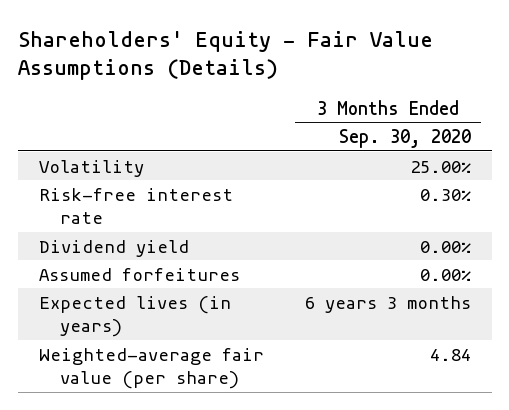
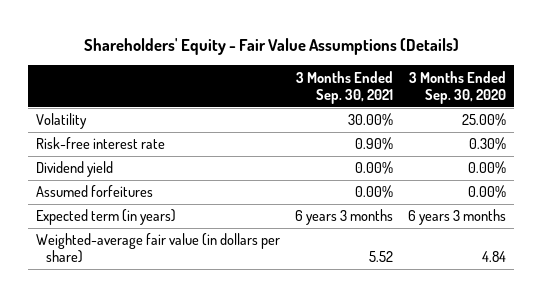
none -> [295,70,393,104] 3 Months Ended Sep. 30, 2021
[38,295,231,338] Expected lives (in years) -> [35,209,176,226] Expected term (in years)
[38,347,264,390] Weighted-average fair value (per share) -> [35,233,280,264] Weighted-average fair value (in dollars per share)

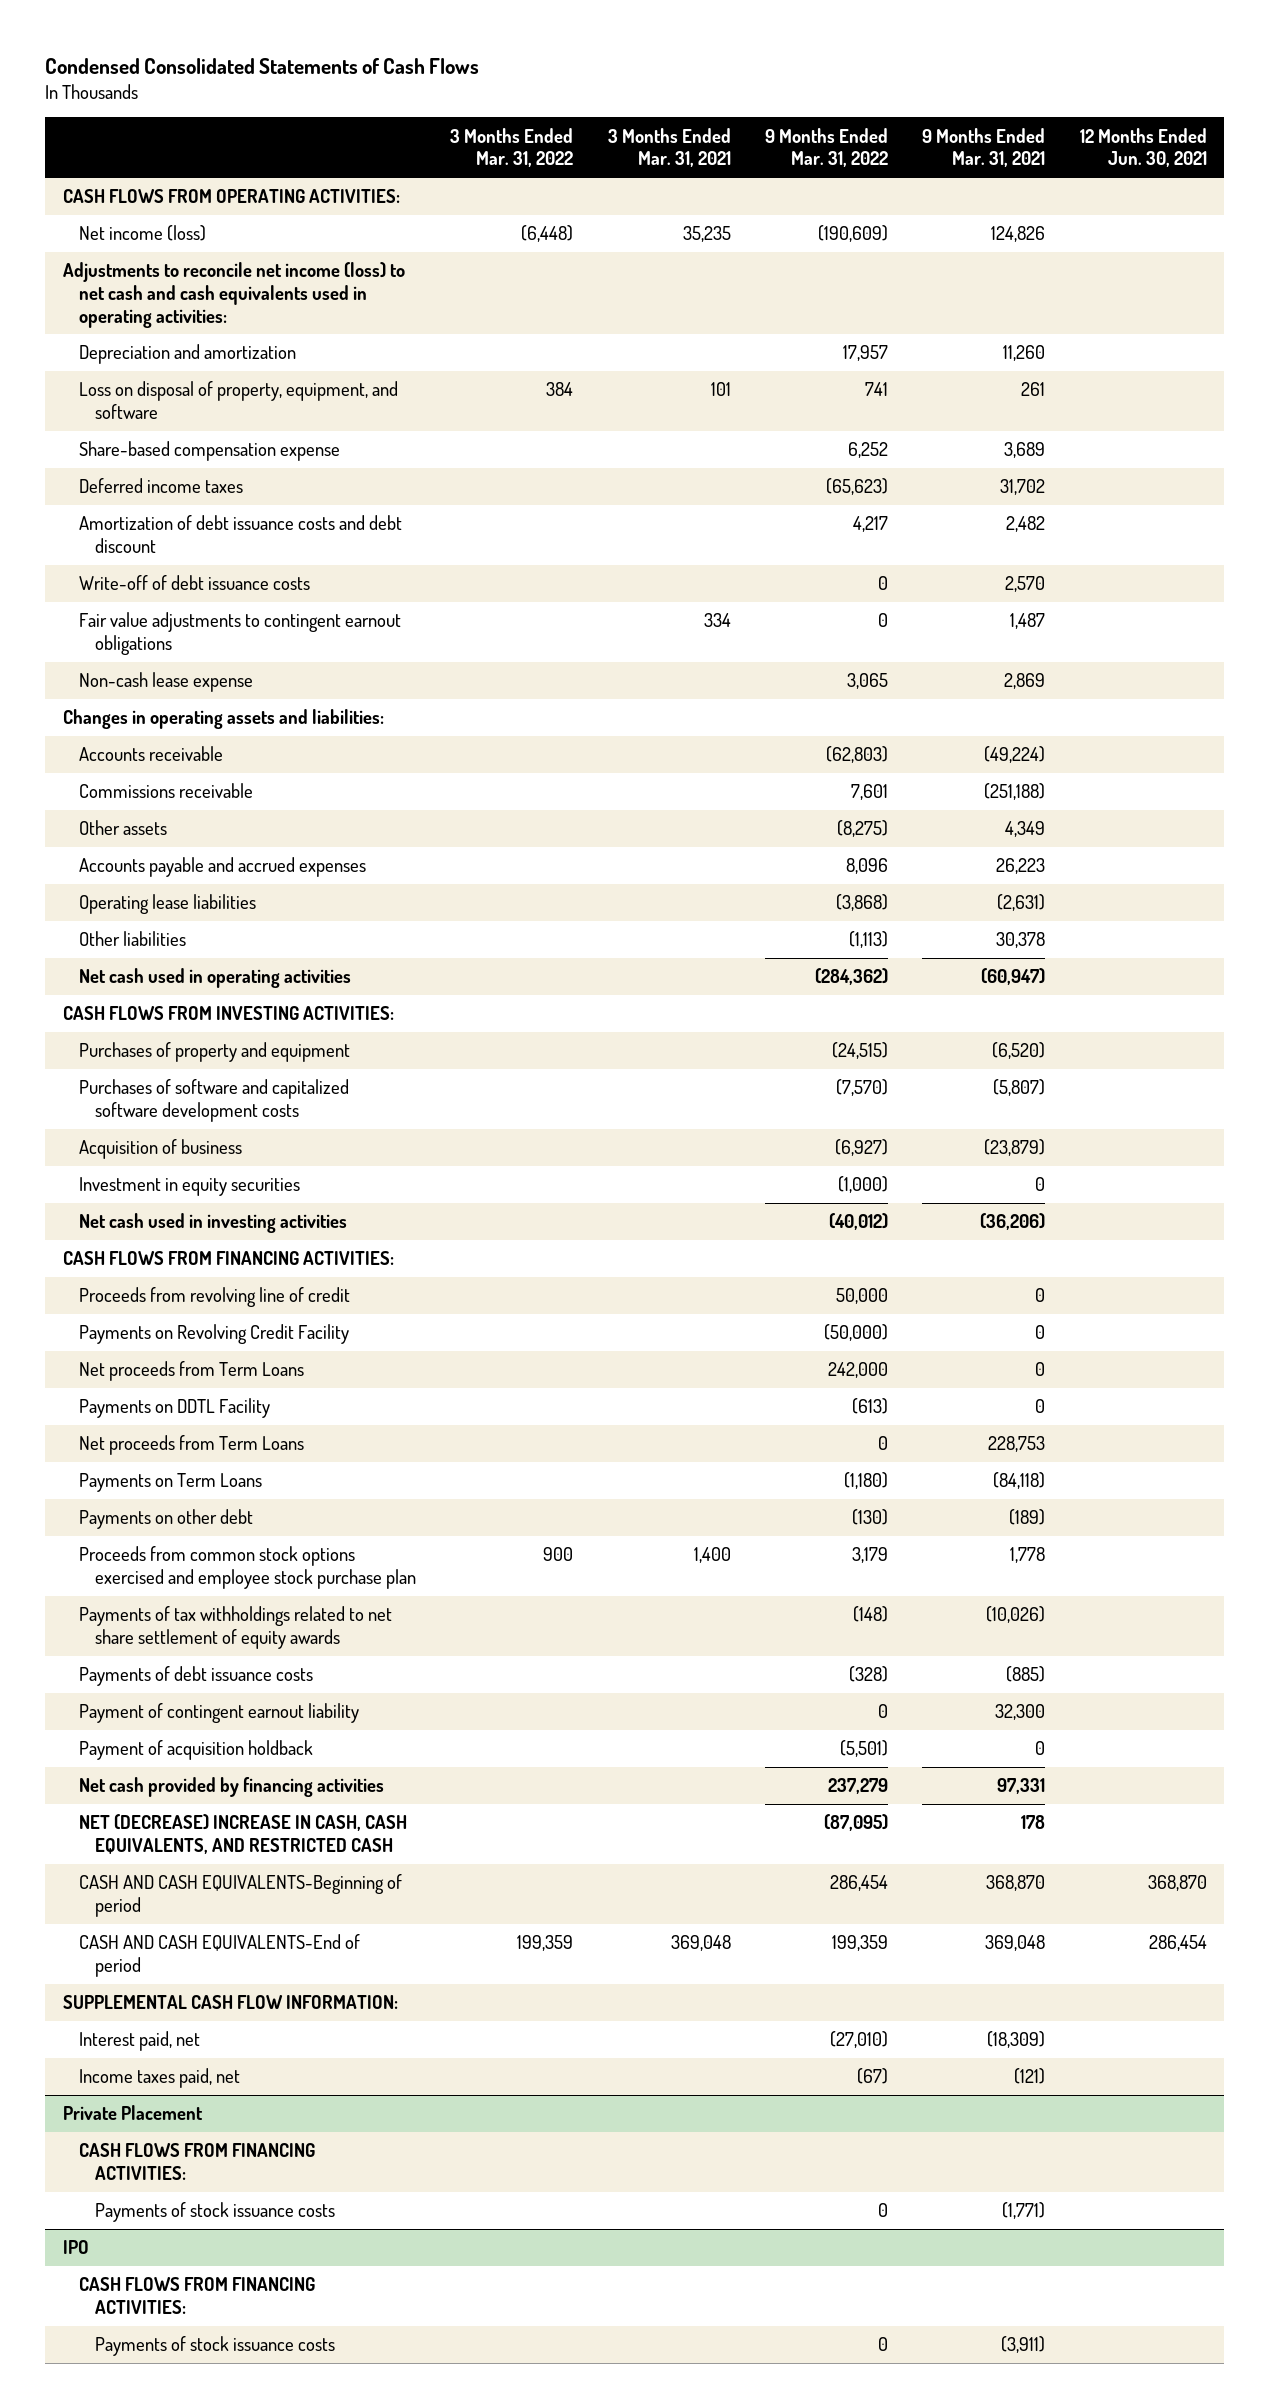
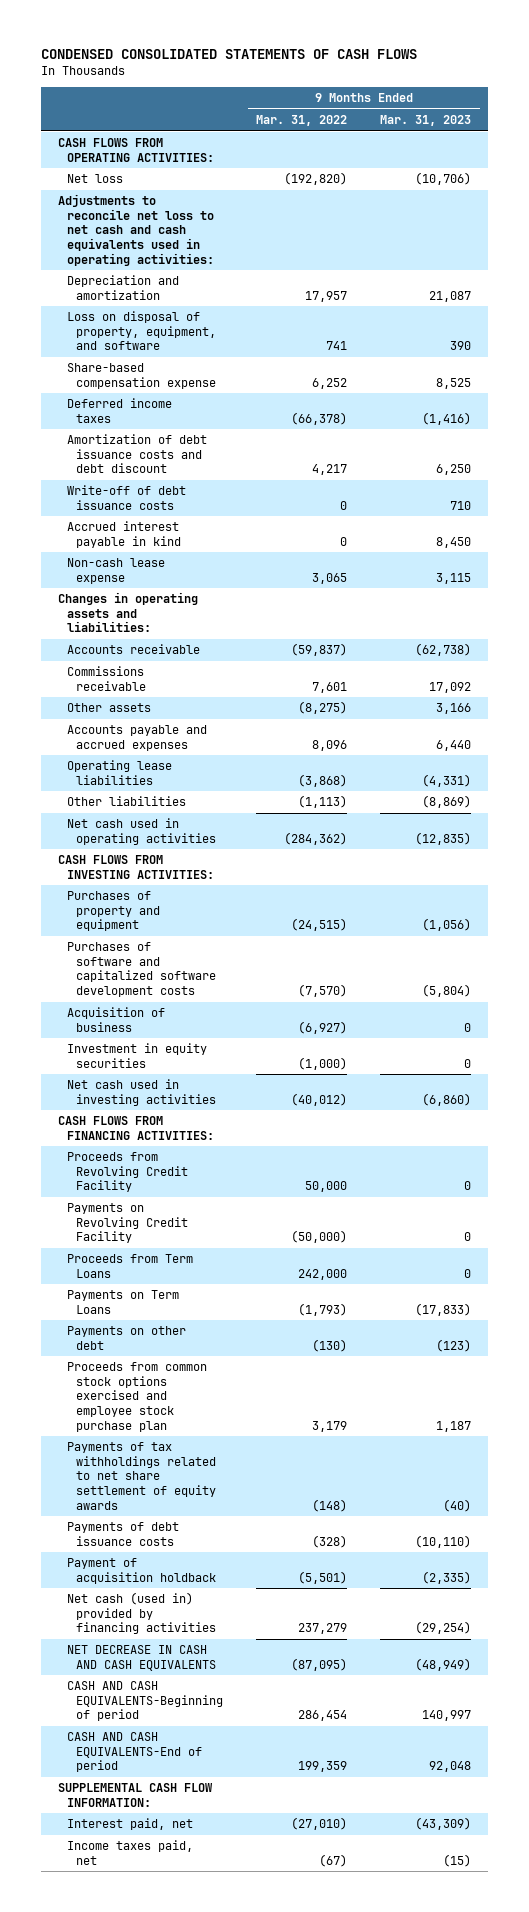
[45,58,480,75] Condensed Consolidated Statements of Cash Flows -> [40,49,417,60] CONDENSED CONSOLIDATED STATEMENTS OF CASH FLOWS
[450,127,574,168] 3 Months Ended Mar. 31, 2022 -> none
[607,127,731,168] 3 Months Ended Mar. 31, 2021 -> none
[922,127,1046,168] 9 Months Ended Mar. 31, 2021 -> none
[1079,127,1207,168] 12 Months Ended Jun. 30, 2021 -> none
none -> [380,114,472,126] Mar. 31, 2023
[78,225,206,242] Net income (loss) -> [66,174,123,184] Net loss
[818,225,889,243] (190,609) -> [284,172,348,186] (192,820)
[62,262,405,328] Adjustments to reconcile net income (loss) to net cash and cash equivalents used in operating activities: -> [57,194,214,266] Adjustments to reconcile net loss to net cash and cash equivalents used in operating activities:
[826,478,889,496] (65,623) -> [291,411,348,425] (66,378)
[78,612,401,655] Fair value adjustments to contingent earnout obligations -> none
none -> [66,521,181,548] Accrued interest payable in kind
[826,746,889,764] (62,803) -> [291,643,348,657] (59,837)
[78,1287,350,1308] Proceeds from revolving line of credit -> [66,1152,188,1193] Proceeds from Revolving Credit Facility
[78,1398,270,1419] Payments on DDTL Facility -> none
[78,1435,304,1456] Net proceeds from Term Loans -> none
[78,1361,304,1382] Net proceeds from Term Loans -> [66,1254,193,1278] Proceeds from Term Loans
[844,1472,889,1490] (1,180) -> [298,1302,348,1316] (1,793)
[78,1703,359,1724] Payment of contingent earnout liability -> none
[78,1777,384,1798] Net cash provided by financing activities -> [66,1592,216,1635] Net cash (used in) provided by financing activities
[78,1814,407,1854] NET (DECREASE) INCREASE IN CASH, CASH EQUIVALENTS, AND RESTRICTED CASH -> [66,1645,216,1671] NET DECREASE IN CASH AND CASH EQUIVALENTS
[62,2105,203,2121] Private Placement -> none
[78,2143,315,2180] CASH FLOWS FROM FINANCING ACTIVITIES: -> none
[94,2202,335,2223] Payments of stock issuance costs -> none
[62,2240,89,2255] IPO -> none
[78,2277,315,2314] CASH FLOWS FROM FINANCING ACTIVITIES: -> none
[94,2336,335,2357] Payments of stock issuance costs -> none

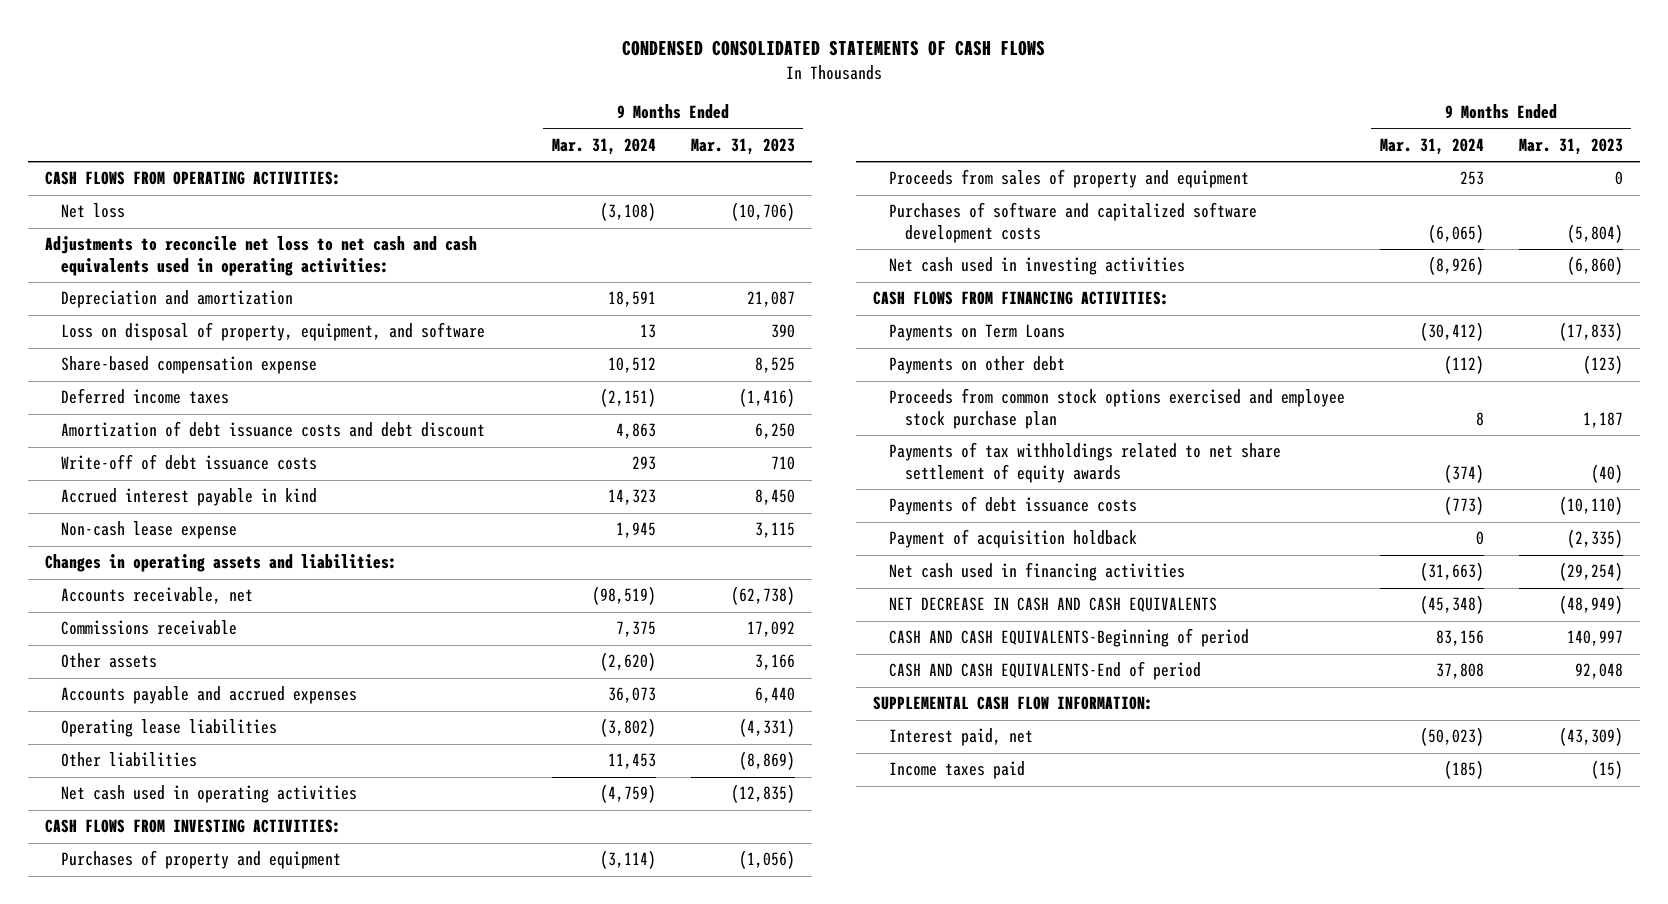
[256,114,348,126] Mar. 31, 2022 -> none
none -> [551,138,656,156] Mar. 31, 2024
[66,644,200,655] Accounts receivable -> [61,587,254,605] Accounts receivable, net
none -> [889,169,1250,189] Proceeds from sales of property and equipment
[66,1007,165,1032] Acquisition of business -> none
[66,1043,207,1068] Investment in equity securities -> none
[66,1152,188,1193] Proceeds from Revolving Credit Facility -> none
[66,1203,188,1244] Payments on Revolving Credit Facility -> none
[66,1254,193,1278] Proceeds from Term Loans -> none
[66,1592,216,1635] Net cash (used in) provided by financing activities -> [889,562,1186,582] Net cash used in financing activities
[66,1840,193,1865] Income taxes paid, net -> [889,761,1026,780] Income taxes paid

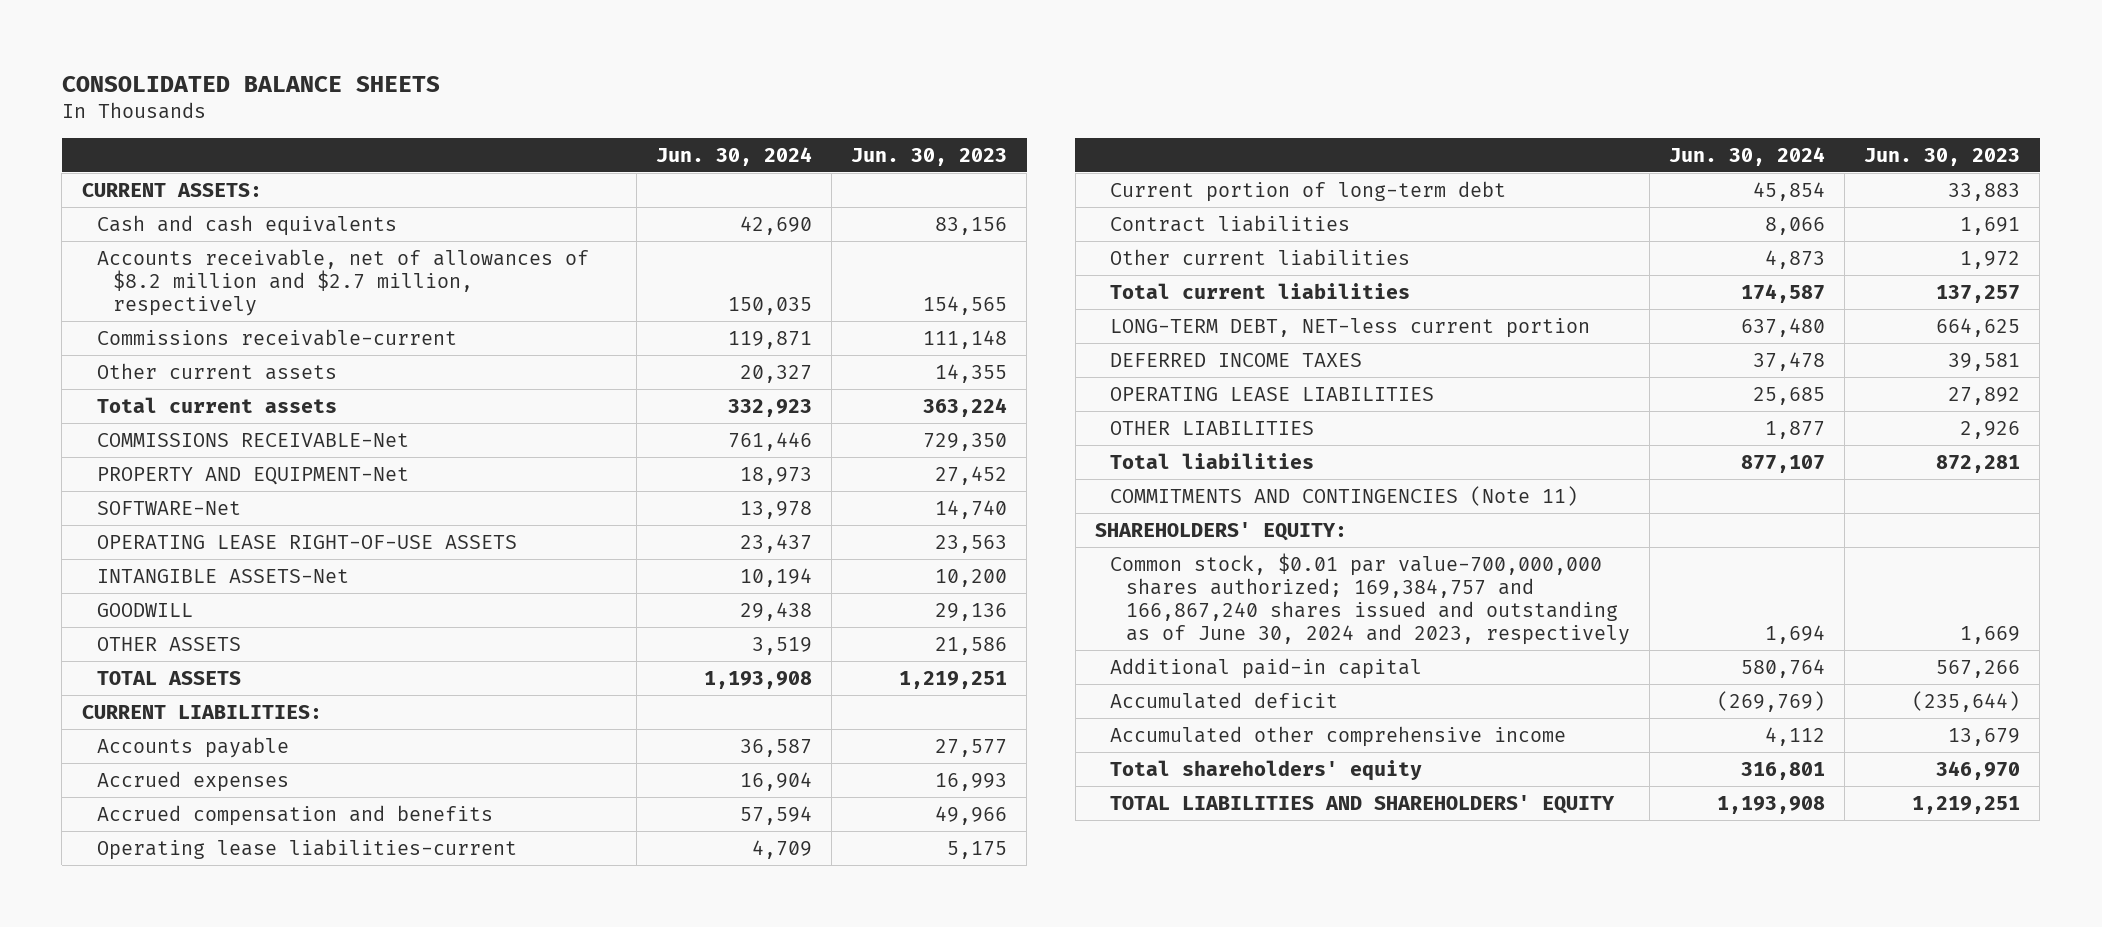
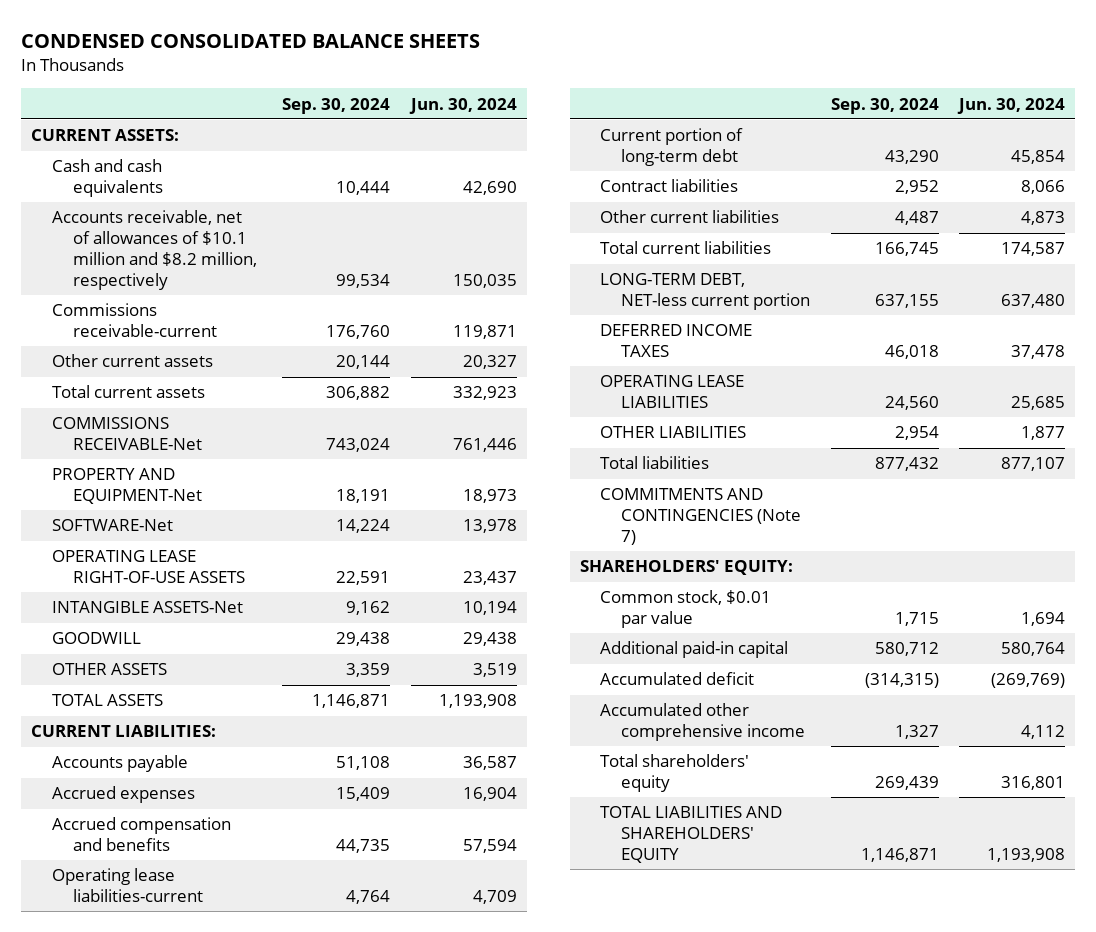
[61,76,440,93] CONSOLIDATED BALANCE SHEETS -> [21,33,481,48] CONDENSED CONSOLIDATED BALANCE SHEETS
[851,147,1008,166] Jun. 30, 2023 -> none
none -> [282,97,391,114] Sep. 30, 2024
[97,248,590,316] Accounts receivable, net of allowances of $8.2 million and $2.7 million, respectively -> [52,210,257,291] Accounts receivable, net of allowances of $10.1 million and $8.2 million, respectively
[1110,485,1579,506] COMMITMENTS AND CONTINGENCIES (Note 11) -> [600,488,802,546] COMMITMENTS AND CONTINGENCIES (Note 7)
[1110,552,1631,645] Common stock, $0.01 par value-700,000,000 shares authorized; 169,384,757 and 166,867,240 shares issued and outstanding as of June 30, 2024 and 2023, respectively -> [600,590,772,629] Common stock, $0.01 par value

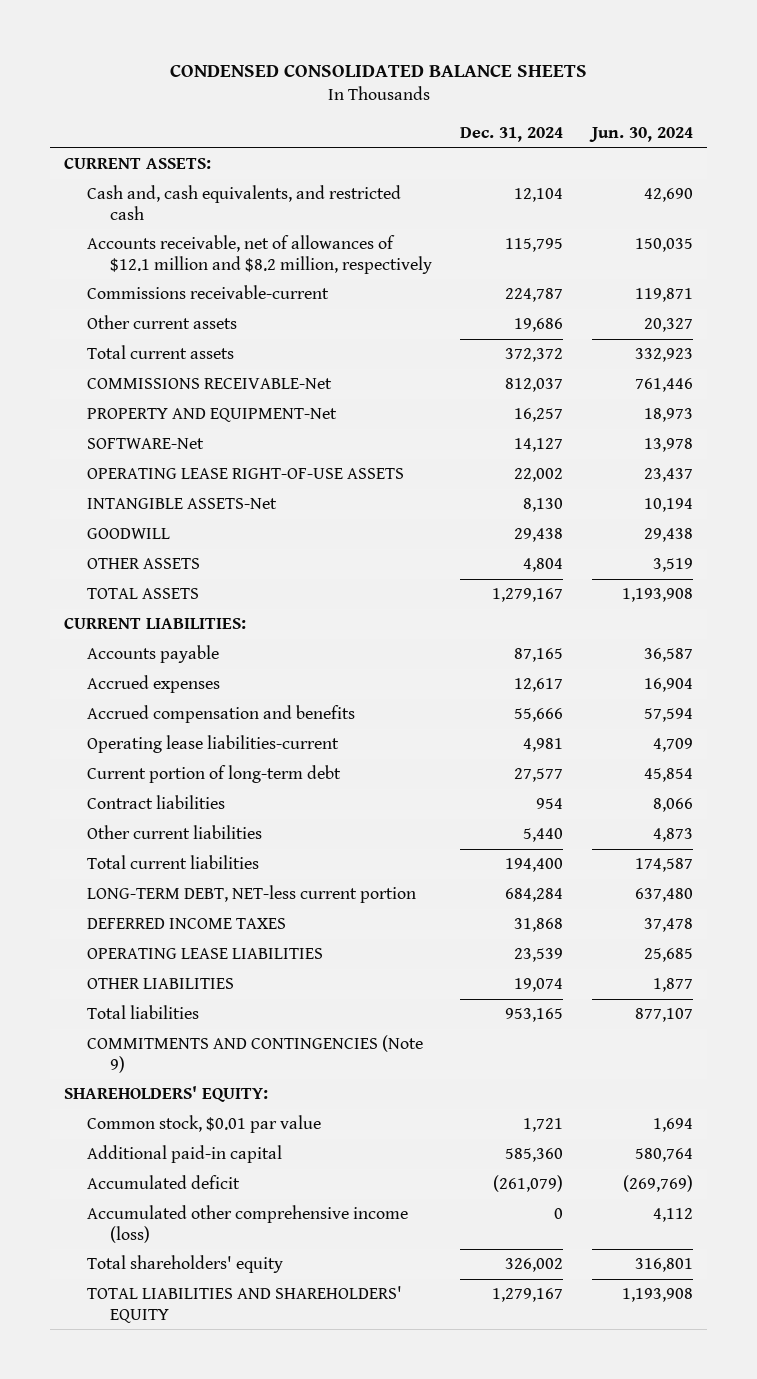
[282,97,391,114] Sep. 30, 2024 -> none
none -> [460,126,564,142] Dec. 31, 2024
[52,159,163,198] Cash and cash equivalents -> [87,185,402,220] Cash and, cash equivalents, and restricted cash
[52,210,257,291] Accounts receivable, net of allowances of $10.1 million and $8.2 million, respectively -> [87,235,432,274] Accounts receivable, net of allowances of $12.1 million and $8.2 million, respectively
[600,488,802,546] COMMITMENTS AND CONTINGENCIES (Note 7) -> [87,1035,424,1073] COMMITMENTS AND CONTINGENCIES (Note 9)
[600,703,806,742] Accumulated other comprehensive income -> [87,1205,409,1243] Accumulated other comprehensive income (loss)

